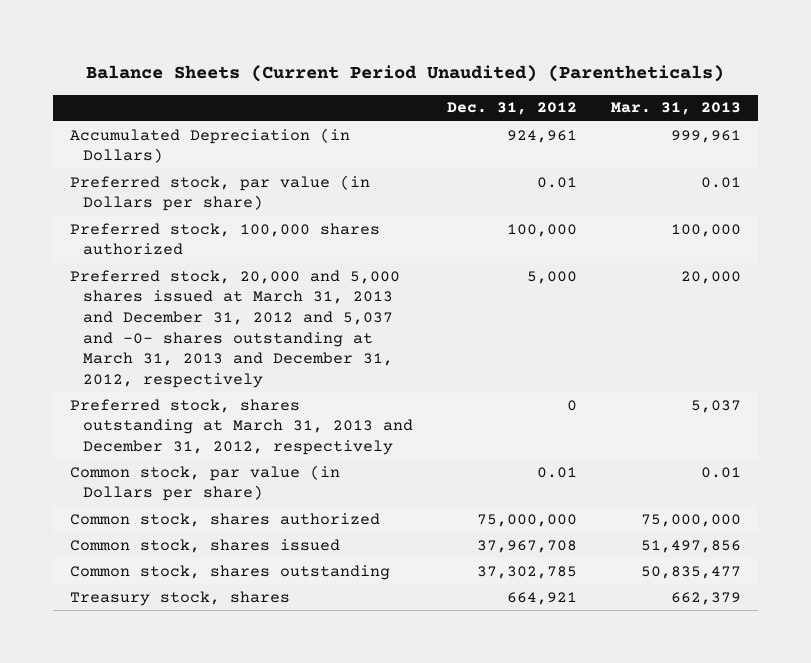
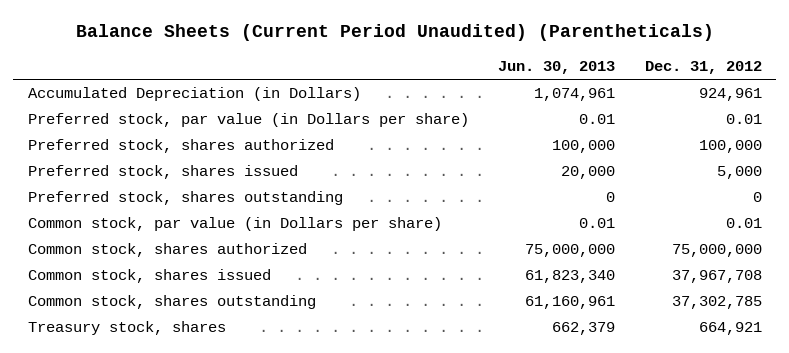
[610,102,741,116] Mar. 31, 2013 -> none
none -> [498,61,616,75] Jun. 30, 2013
[69,222,380,256] Preferred stock, 100,000 shares authorized -> [27,139,334,154] Preferred stock, shares authorized
[69,269,400,388] Preferred stock, 20,000 and 5,000 shares issued at March 31, 2013 and December 31, 2012 and 5,037 and -0- shares outstanding at March 31, 2013 and December 31, 2012, respectively -> [27,165,298,180] Preferred stock, shares issued
[69,398,413,455] Preferred stock, shares outstanding at March 31, 2013 and December 31, 2012, respectively -> [27,191,343,206] Preferred stock, shares outstanding

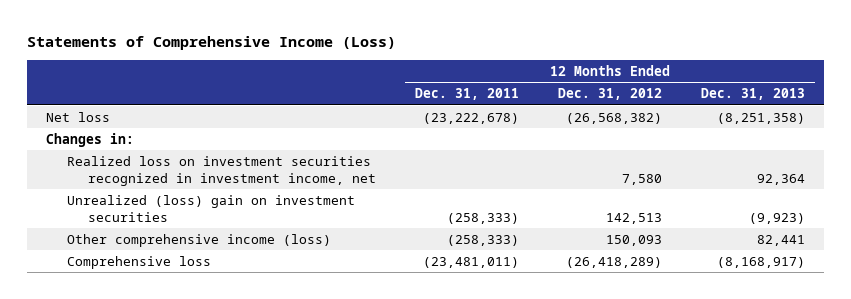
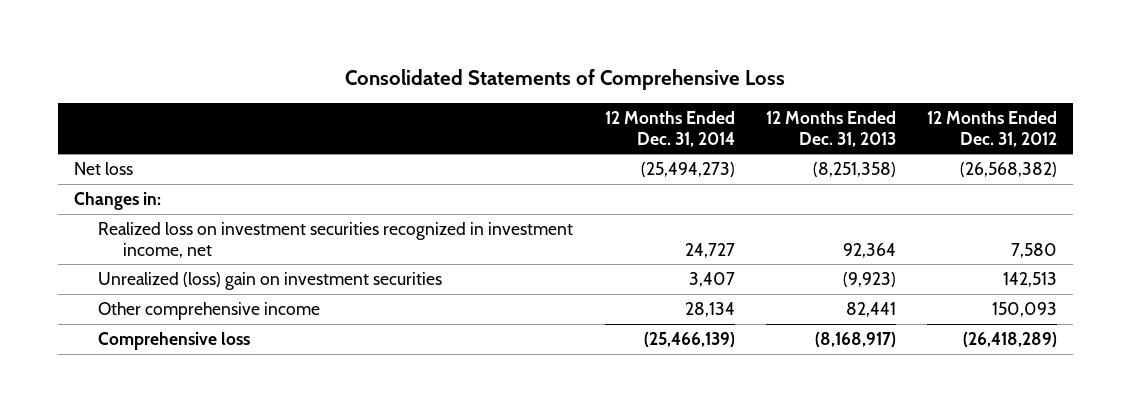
[26,36,396,51] Statements of Comprehensive Income (Loss) -> [345,69,786,91] Consolidated Statements of Comprehensive Loss
[415,88,520,101] Dec. 31, 2011 -> none
none -> [604,111,735,147] 12 Months Ended Dec. 31, 2014
[67,233,332,247] Other comprehensive income (loss) -> [98,302,321,321] Other comprehensive income

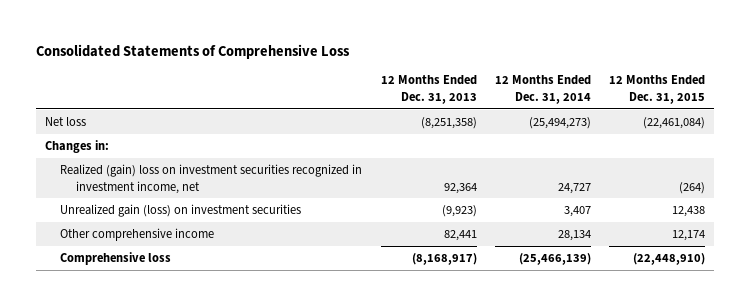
[927,111,1058,147] 12 Months Ended Dec. 31, 2012 -> none
none -> [609,75,706,104] 12 Months Ended Dec. 31, 2015
[98,222,574,258] Realized loss on investment securities recognized in investment income, net -> [60,164,363,194] Realized (gain) loss on investment securities recognized in investment income, net
[98,272,443,291] Unrealized (loss) gain on investment securities -> [60,204,302,218] Unrealized gain (loss) on investment securities

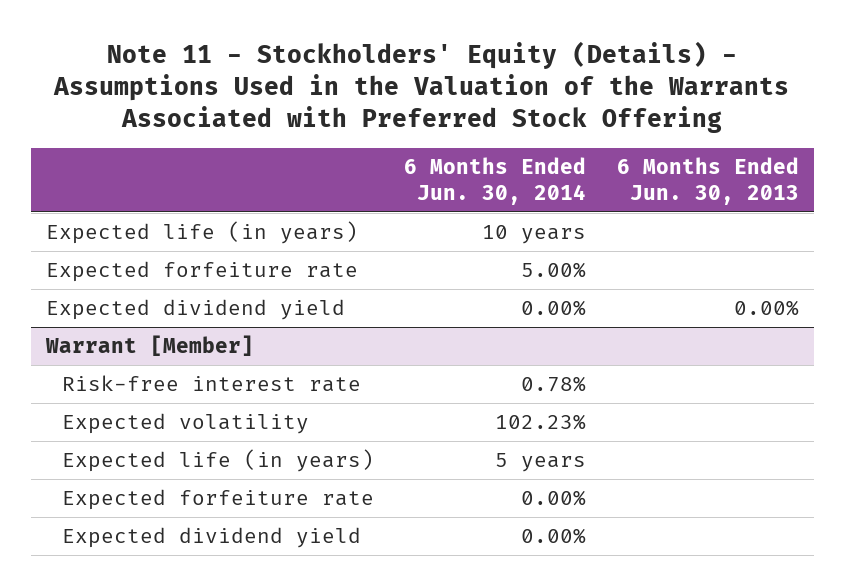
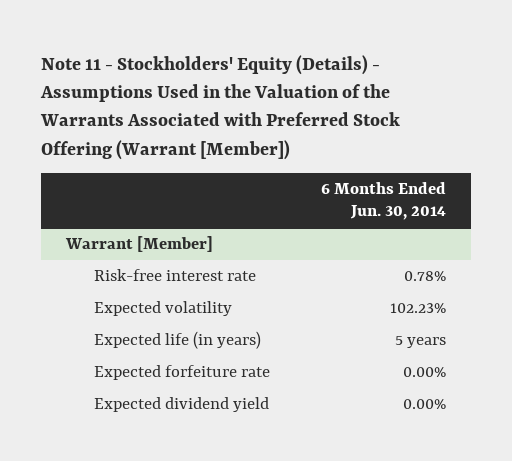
[53,40,790,134] Note 11 - Stockholders' Equity (Details) - Assumptions Used in the Valuation of the Warrants Associated with Preferred Stock Offering -> [40,54,401,160] Note 11 - Stockholders' Equity (Details) - Assumptions Used in the Valuation of the Warrants Associated with Preferred Stock Offering (Warrant [Member])
[616,157,799,205] 6 Months Ended Jun. 30, 2013 -> none
[45,221,358,245] Expected life (in years) -> none
[45,261,358,283] Expected forfeiture rate -> none
[45,299,345,321] Expected dividend yield -> none

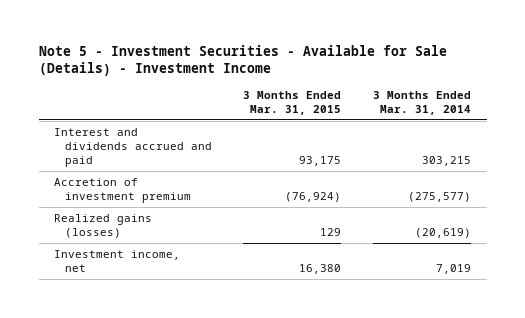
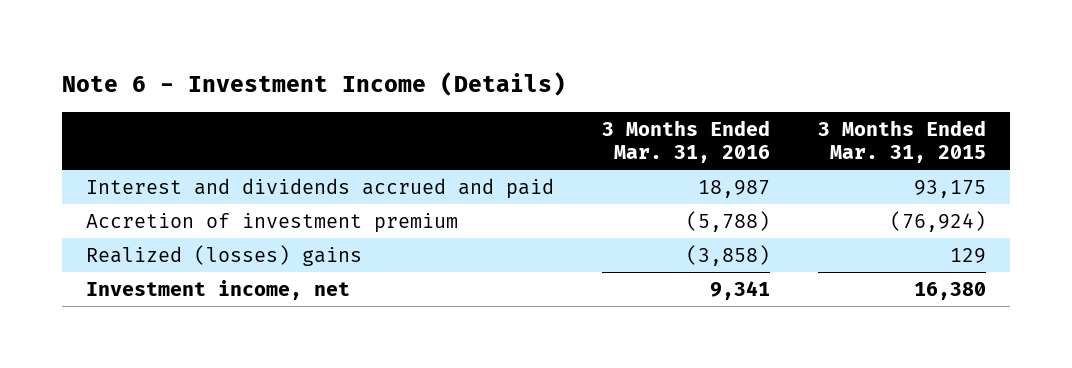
[38,44,447,77] Note 5 - Investment Securities - Available for Sale (Details) - Investment Income -> [62,72,567,97] Note 6 - Investment Income (Details)
[373,91,472,115] 3 Months Ended Mar. 31, 2014 -> none
none -> [602,119,771,164] 3 Months Ended Mar. 31, 2016
[54,213,153,238] Realized gains (losses) -> [86,244,363,266] Realized (losses) gains

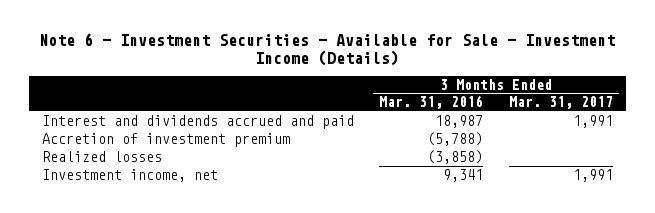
[62,72,567,97] Note 6 - Investment Income (Details) -> [39,33,616,67] Note 6 - Investment Securities - Available for Sale - Investment Income (Details)
[818,119,987,164] 3 Months Ended Mar. 31, 2015 -> none
none -> [509,96,614,110] Mar. 31, 2017
[86,244,363,266] Realized (losses) gains -> [41,151,162,163] Realized losses

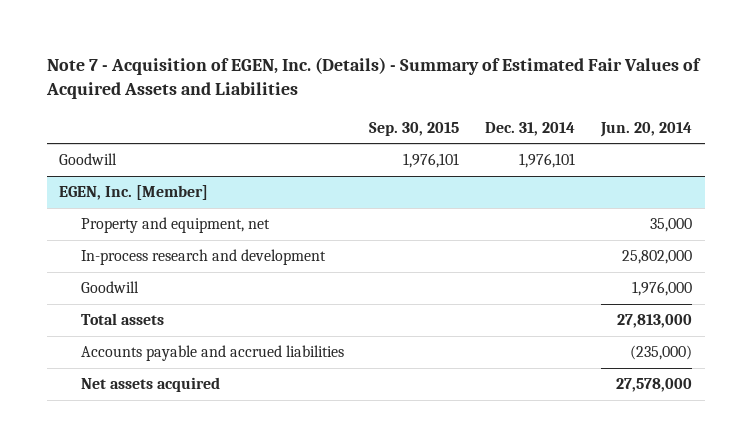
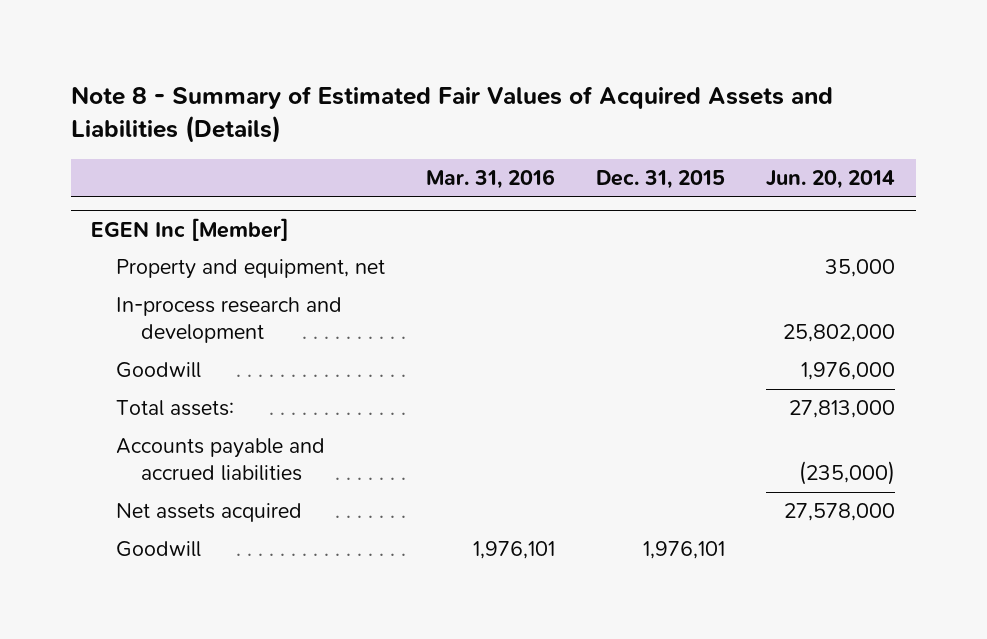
[45,56,701,100] Note 7 - Acquisition of EGEN, Inc. (Details) - Summary of Estimated Fair Values of Acquired Assets and Liabilities -> [70,85,833,144] Note 8 - Summary of Estimated Fair Values of Acquired Assets and Liabilities (Details)
[369,121,460,136] Sep. 30, 2015 -> none
[485,121,576,136] Dec. 31, 2014 -> none
none -> [426,168,556,189] Mar. 31, 2016
none -> [596,169,726,189] Dec. 31, 2015
[59,153,118,166] Goodwill -> none
[59,185,209,201] EGEN, Inc. [Member] -> [91,217,290,241] EGEN Inc [Member]
[80,313,164,326] Total assets -> [116,400,235,417] Total assets:
none -> [116,541,202,558] Goodwill

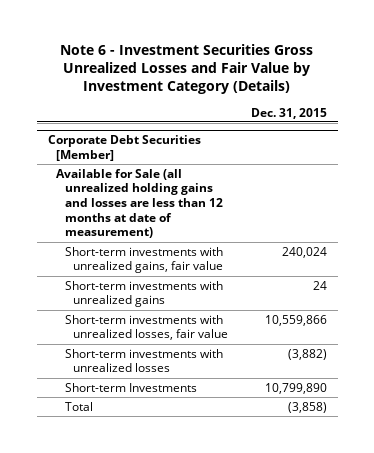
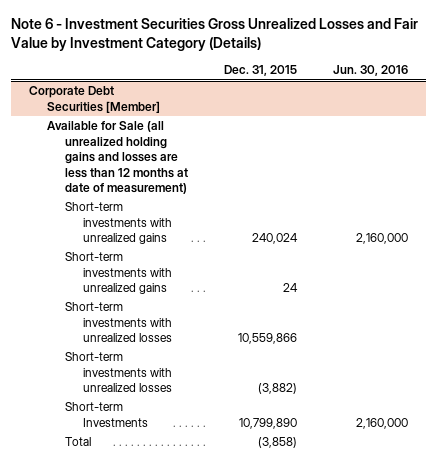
none -> [332,65,408,77] Jun. 30, 2016
[64,246,224,274] Short-term investments with unrealized gains, fair value -> [65,202,173,245] Short-term investments with unrealized gains
[64,314,229,341] Short-term investments with unrealized losses, fair value -> [65,302,173,343] Short-term investments with unrealized losses

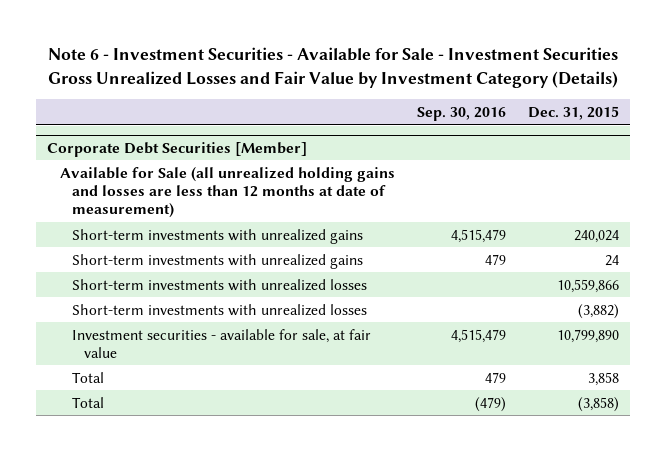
[10,18,418,52] Note 6 - Investment Securities Gross Unrealized Losses and Fair Value by Investment Category (Details) -> [48,47,619,89] Note 6 - Investment Securities - Available for Sale - Investment Securities Gross Unrealized Losses and Fair Value by Investment Category (Details)
[332,65,408,77] Jun. 30, 2016 -> none
none -> [416,107,506,122] Sep. 30, 2016
[65,402,149,427] Short-term Investments -> [72,328,372,358] Investment securities - available for sale, at fair value
none -> [72,371,105,383] Total

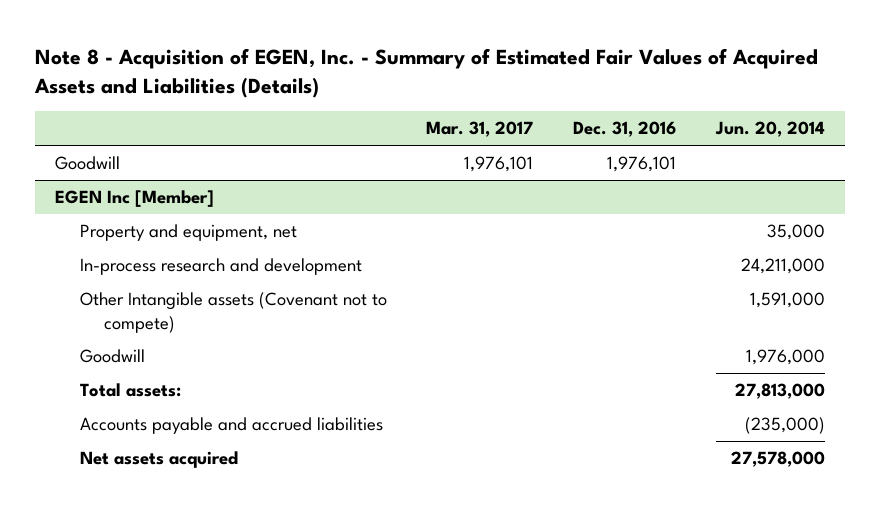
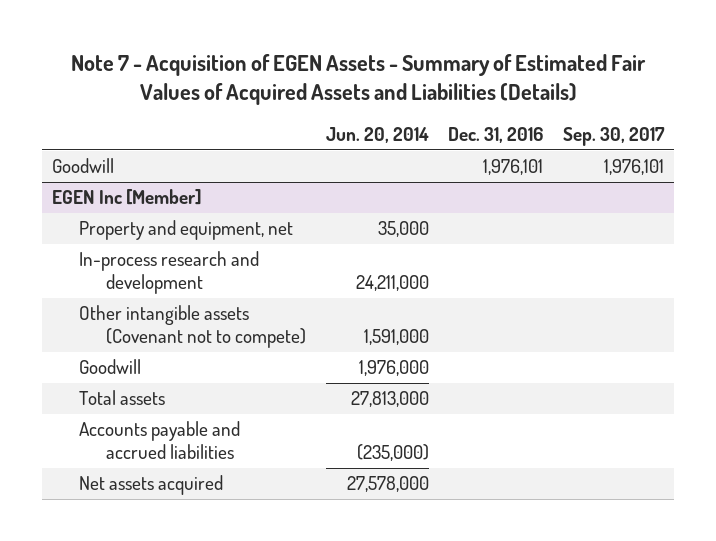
[34,47,819,98] Note 8 - Acquisition of EGEN, Inc. - Summary of Estimated Fair Values of Acquired Assets and Liabilities (Details) -> [70,53,646,106] Note 7 - Acquisition of EGEN Assets - Summary of Estimated Fair Values of Acquired Assets and Liabilities (Details)
[426,121,534,138] Mar. 31, 2017 -> none
none -> [563,127,666,147] Sep. 30, 2017
[79,292,387,333] Other Intangible assets (Covenant not to compete) -> [78,305,306,349] Other intangible assets (Covenant not to compete)
[79,383,181,398] Total assets: -> [78,390,165,406] Total assets

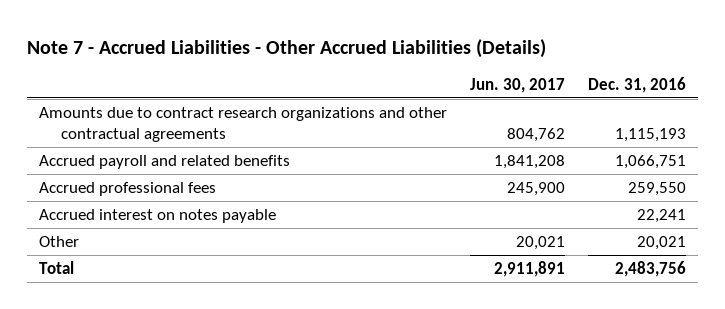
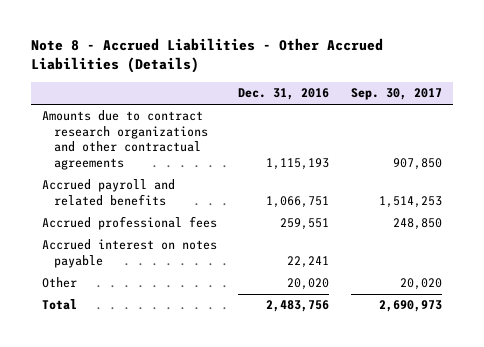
[27,38,547,58] Note 7 - Accrued Liabilities - Other Accrued Liabilities (Details) -> [31,38,384,74] Note 8 - Accrued Liabilities - Other Accrued Liabilities (Details)
[470,77,566,93] Jun. 30, 2017 -> none
none -> [350,88,442,101] Sep. 30, 2017
[628,182,687,197] 259,550 -> [280,218,330,231] 259,551
[637,236,687,251] 20,021 -> [287,278,330,291] 20,020

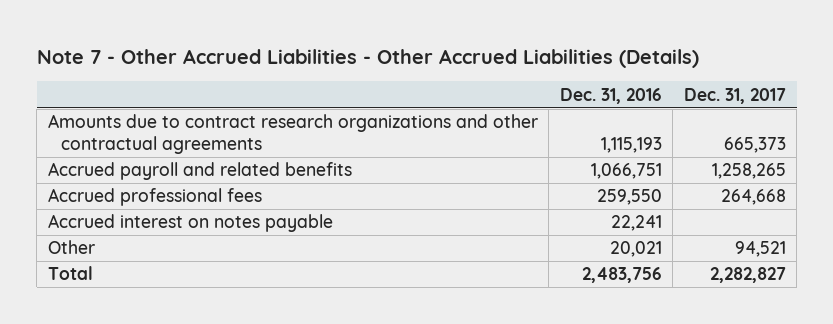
[31,38,384,74] Note 8 - Accrued Liabilities - Other Accrued Liabilities (Details) -> [36,48,699,68] Note 7 - Other Accrued Liabilities - Other Accrued Liabilities (Details)
[350,88,442,101] Sep. 30, 2017 -> none
none -> [683,87,786,104] Dec. 31, 2017
[280,218,330,231] 259,551 -> [596,189,662,206] 259,550
[287,278,330,291] 20,020 -> [609,241,662,258] 20,021

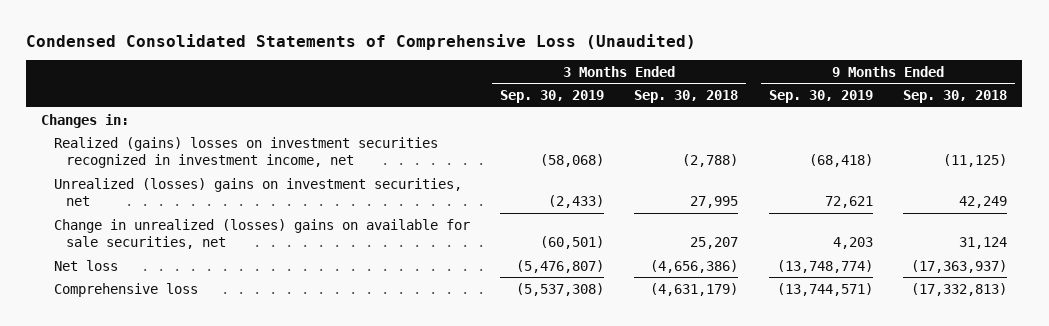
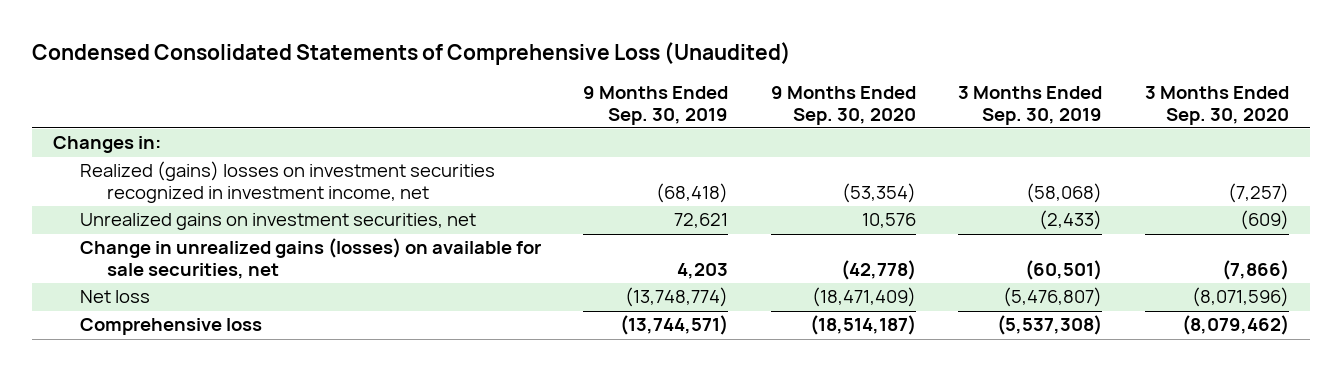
[634,90,739,104] Sep. 30, 2018 -> none
[903,90,1008,104] Sep. 30, 2018 -> none
none -> [770,85,916,125] 9 Months Ended Sep. 30, 2020
none -> [1144,85,1289,125] 3 Months Ended Sep. 30, 2020
[53,177,462,206] Unrealized (losses) gains on investment securities, net -> [79,213,476,231] Unrealized gains on investment securities, net
[53,218,470,249] Change in unrealized (losses) gains on available for sale securities, net -> [79,238,541,280] Change in unrealized gains (losses) on available for sale securities, net

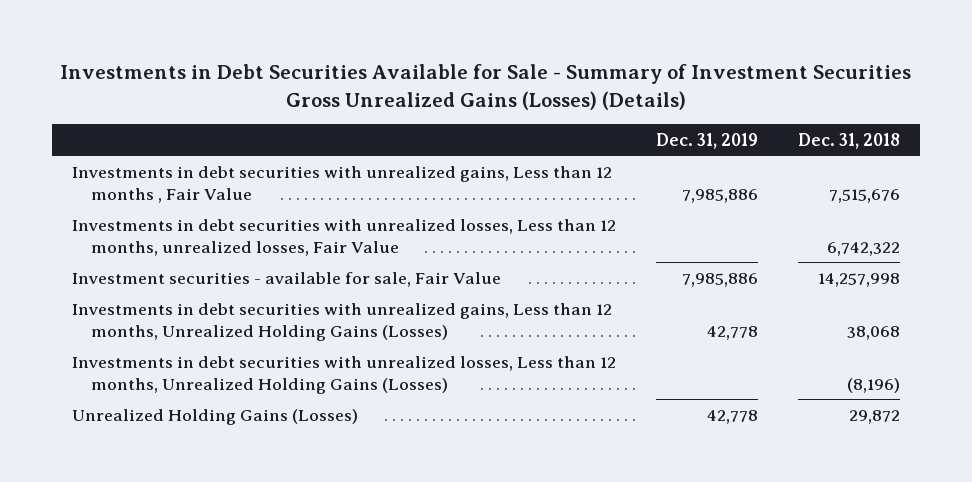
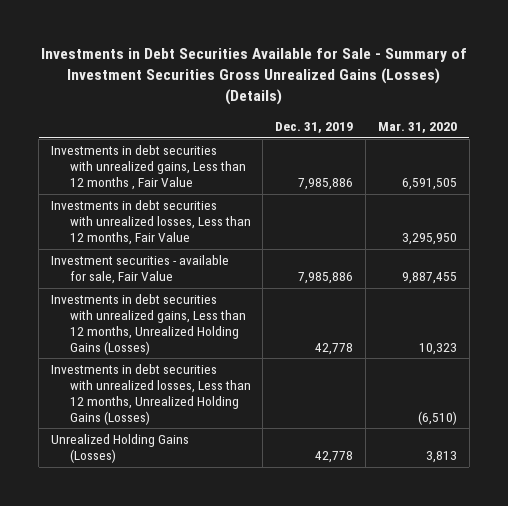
[797,132,900,149] Dec. 31, 2018 -> none
none -> [377,121,457,133] Mar. 31, 2020
[71,218,616,256] Investments in debt securities with unrealized losses, Less than 12 months, unrealized losses, Fair Value -> [50,200,251,245] Investments in debt securities with unrealized losses, Less than 12 months, Fair Value

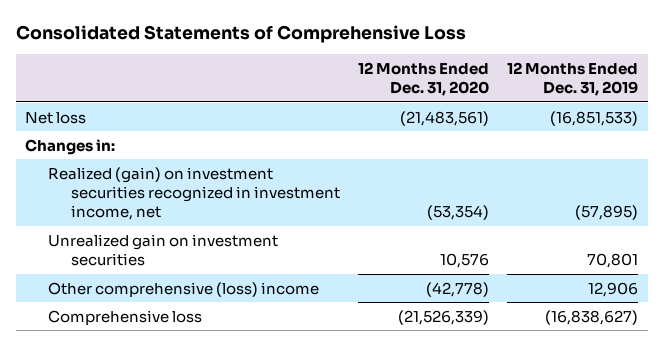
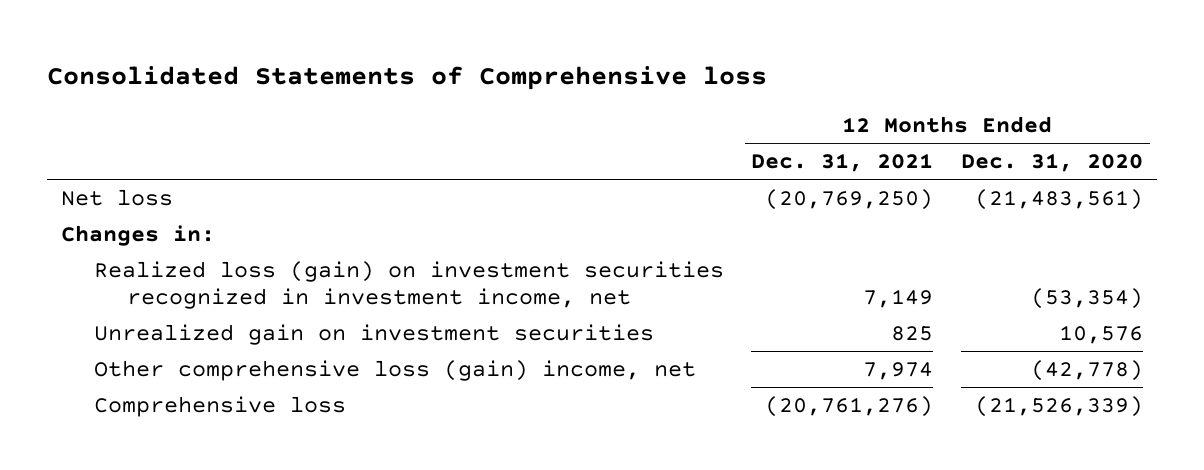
[15,25,466,44] Consolidated Statements of Comprehensive Loss -> [47,66,768,91] Consolidated Statements of Comprehensive loss
[507,61,639,97] 12 Months Ended Dec. 31, 2019 -> none
none -> [751,153,934,173] Dec. 31, 2021
[47,166,340,221] Realized (gain) on investment securities recognized in investment income, net -> [93,260,724,310] Realized loss (gain) on investment securities recognized in investment income, net
[47,281,319,297] Other comprehensive (loss) income -> [93,359,696,381] Other comprehensive loss (gain) income, net

